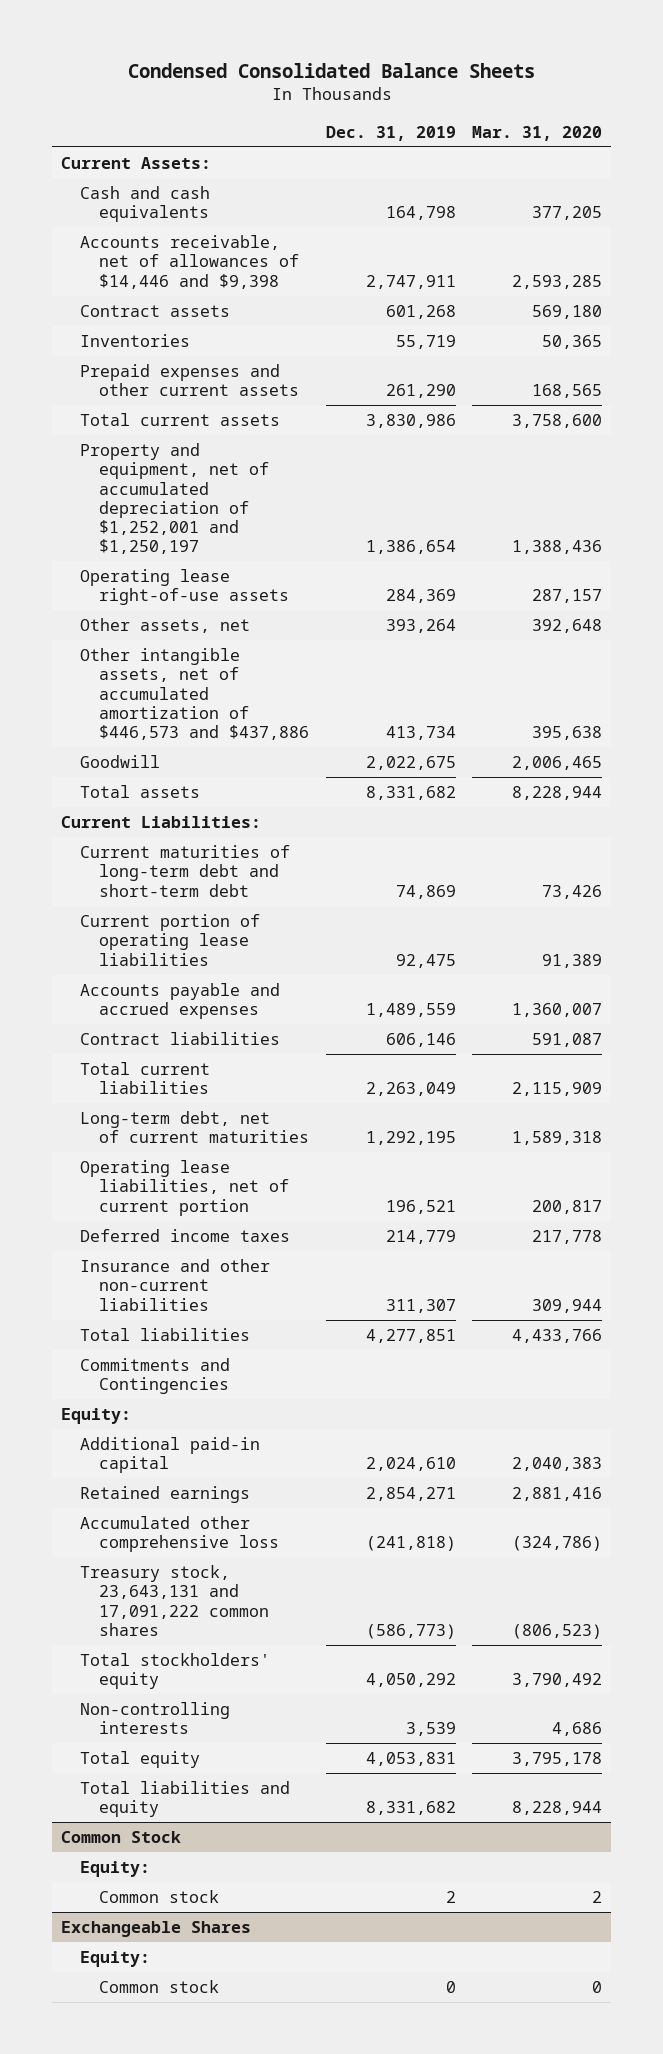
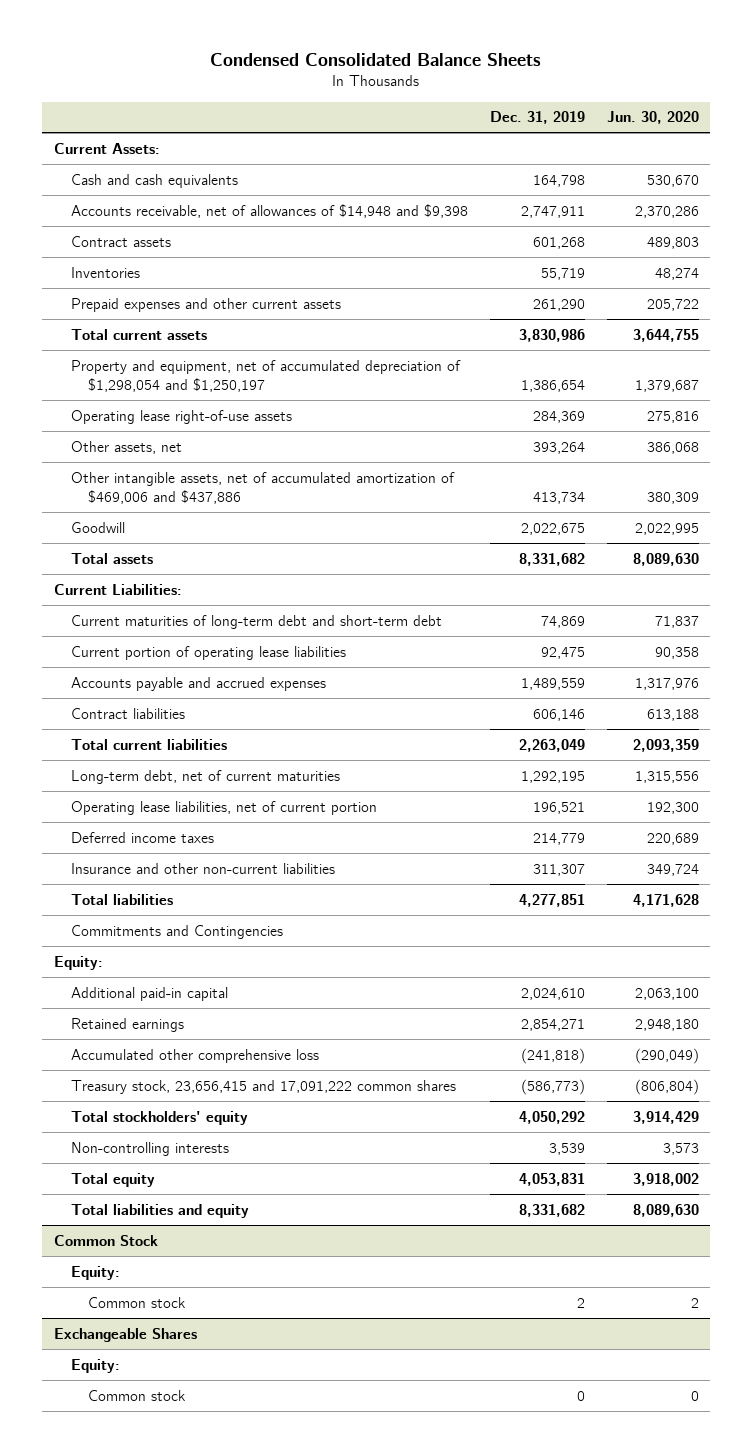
[472,125,603,141] Mar. 31, 2020 -> none
none -> [607,111,700,125] Jun. 30, 2020
[79,234,299,289] Accounts receivable, net of allowances of $14,446 and $9,398 -> [70,203,468,218] Accounts receivable, net of allowances of $14,948 and $9,398
[79,442,269,555] Property and equipment, net of accumulated depreciation of $1,252,001 and $1,250,197 -> [70,359,461,392] Property and equipment, net of accumulated depreciation of $1,298,054 and $1,250,197
[79,647,309,741] Other intangible assets, net of accumulated amortization of $446,573 and $437,886 -> [70,471,455,504] Other intangible assets, net of accumulated amortization of $469,006 and $437,886
[79,1564,269,1636] Treasury stock, 23,643,131 and 17,091,222 common shares -> [70,1079,456,1094] Treasury stock, 23,656,415 and 17,091,222 common shares

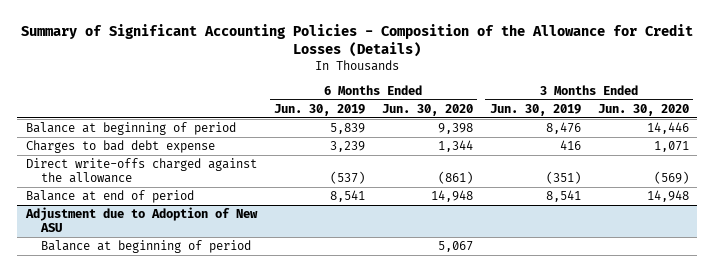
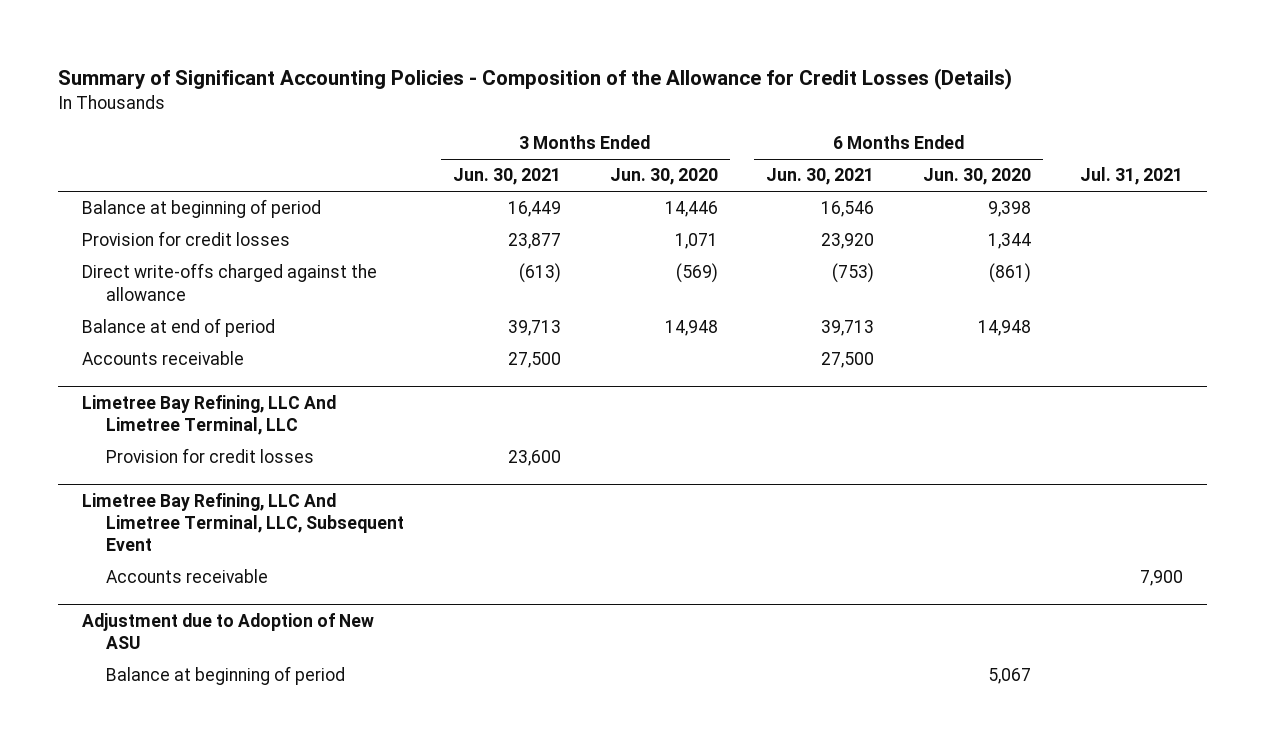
[273,103,365,116] Jun. 30, 2019 -> none
[489,103,581,116] Jun. 30, 2019 -> none
none -> [452,168,561,186] Jun. 30, 2021
none -> [766,168,875,186] Jun. 30, 2021
none -> [1079,167,1183,186] Jul. 31, 2021
[25,140,215,154] Charges to bad debt expense -> [82,231,291,247] Provision for credit losses
none -> [82,351,245,366] Accounts receivable
none -> [82,394,337,435] Limetree Bay Refining, LLC And Limetree Terminal, LLC
none -> [106,448,315,464] Provision for credit losses
none -> [82,492,405,552] Limetree Bay Refining, LLC And Limetree Terminal, LLC, Subsequent Event
none -> [106,569,269,584] Accounts receivable

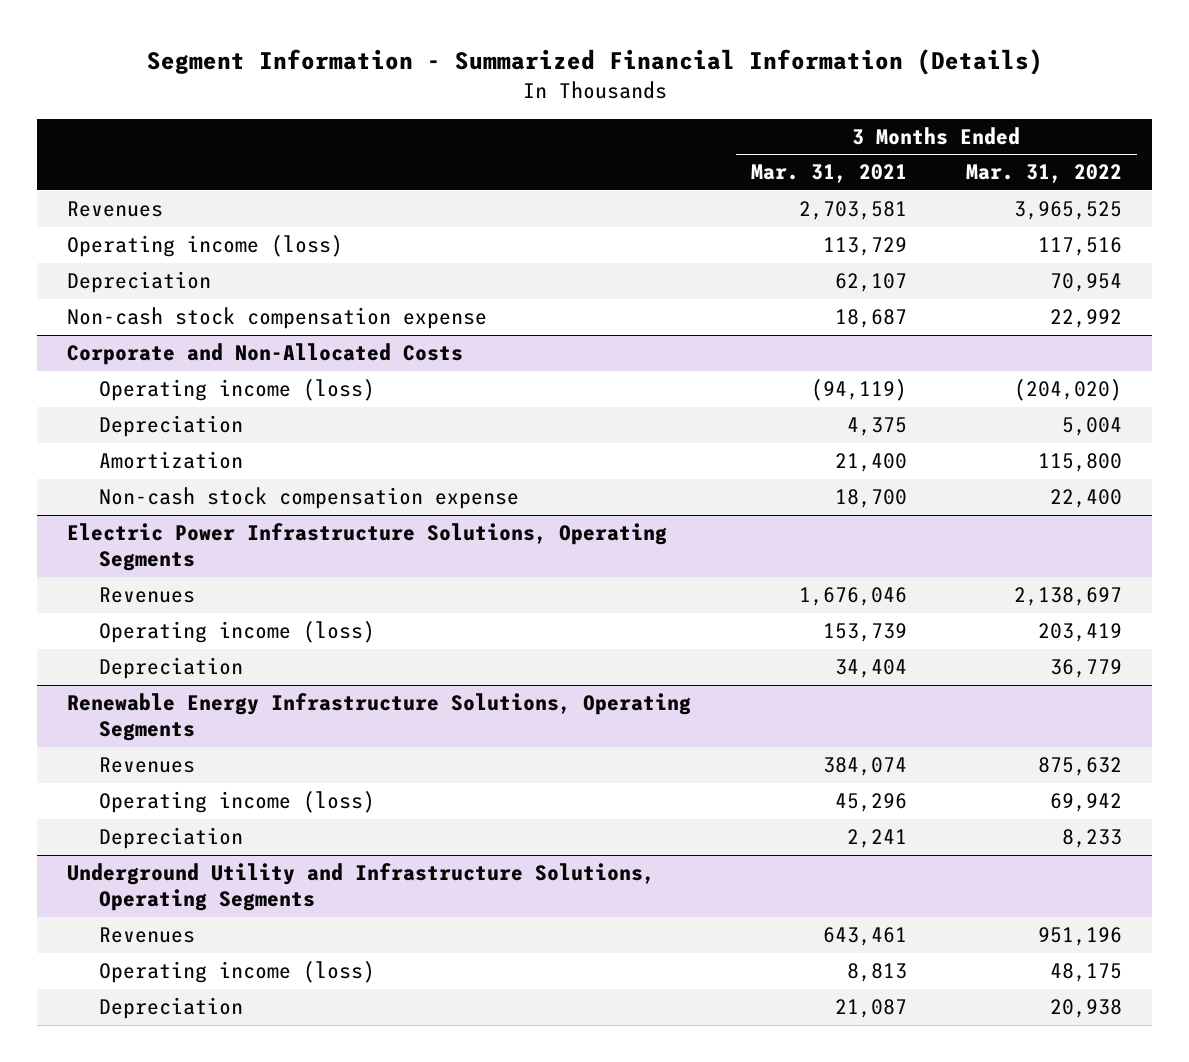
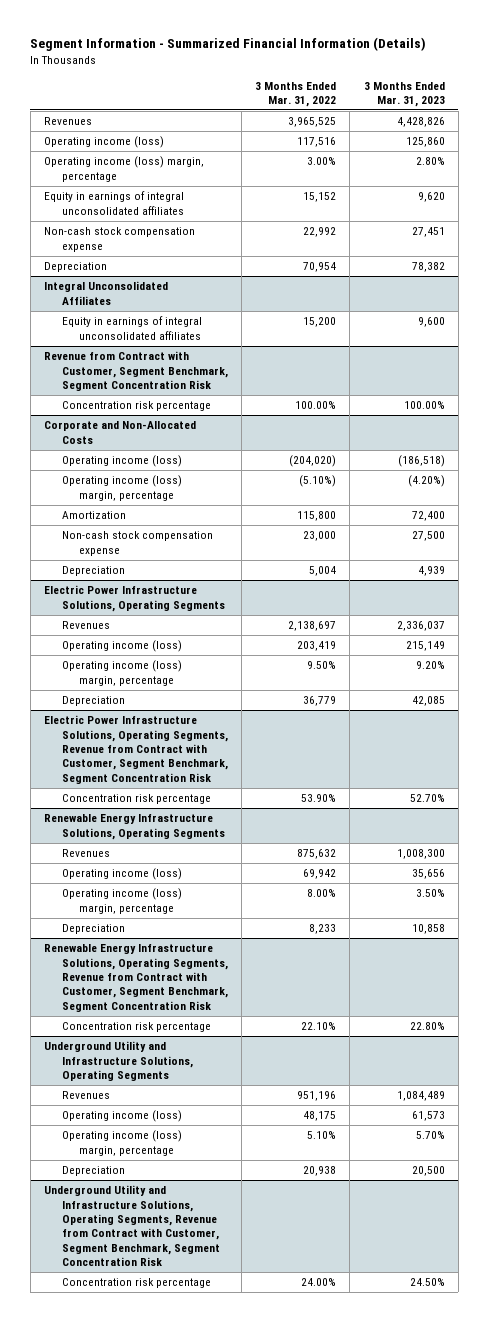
[750,164,907,184] Mar. 31, 2021 -> none
none -> [363,81,445,107] 3 Months Ended Mar. 31, 2023
none -> [43,156,204,182] Operating income (loss) margin, percentage
none -> [43,191,184,215] Equity in earnings of integral unconsolidated affiliates
[66,271,211,294] Depreciation -> [43,262,107,273] Depreciation
none -> [43,281,168,305] Integral Unconsolidated Affiliates
none -> [61,316,202,340] Equity in earnings of integral unconsolidated affiliates
none -> [43,351,228,391] Revenue from Contract with Customer, Segment Benchmark, Segment Concentration Risk
none -> [61,401,211,412] Concentration risk percentage
none -> [61,475,182,501] Operating income (loss) margin, percentage
[1050,489,1123,509] 22,400 -> [303,531,337,542] 23,000
[99,415,244,438] Depreciation -> [61,566,125,577] Depreciation
none -> [61,660,182,686] Operating income (loss) margin, percentage
none -> [43,715,228,784] Electric Power Infrastructure Solutions, Operating Segments, Revenue from Contract with Customer, Segment Benchmark, Segment Concentration Risk
none -> [61,794,211,805] Concentration risk percentage
none -> [61,888,182,914] Operating income (loss) margin, percentage
none -> [43,944,228,1012] Renewable Energy Infrastructure Solutions, Operating Segments, Revenue from Contract with Customer, Segment Benchmark, Segment Concentration Risk
none -> [61,1022,211,1033] Concentration risk percentage
none -> [61,1130,182,1156] Operating income (loss) margin, percentage
none -> [43,1185,220,1266] Underground Utility and Infrastructure Solutions, Operating Segments, Revenue from Contract with Customer, Segment Benchmark, Segment Concentration Risk
none -> [61,1278,211,1289] Concentration risk percentage

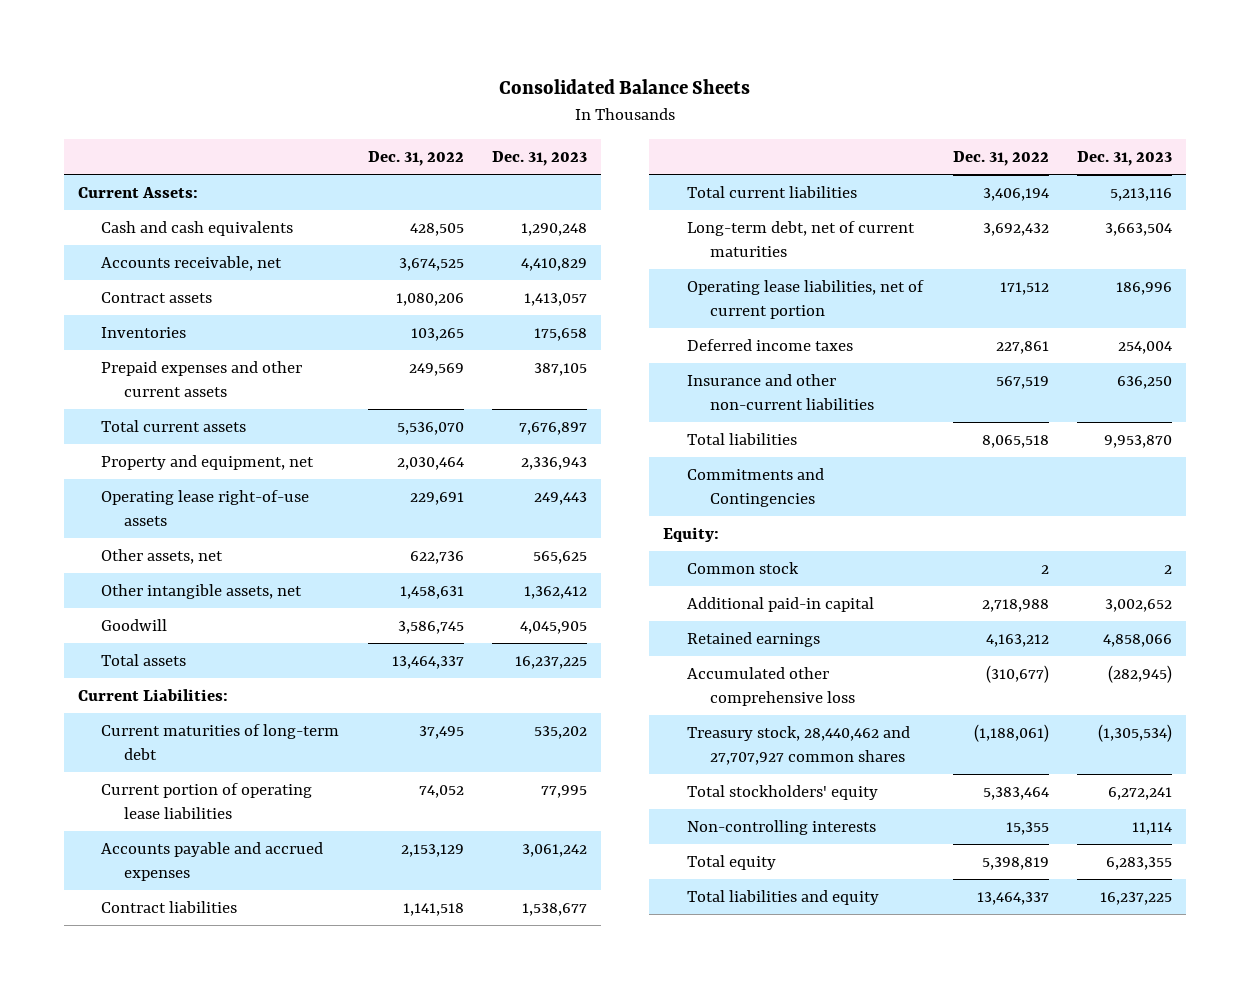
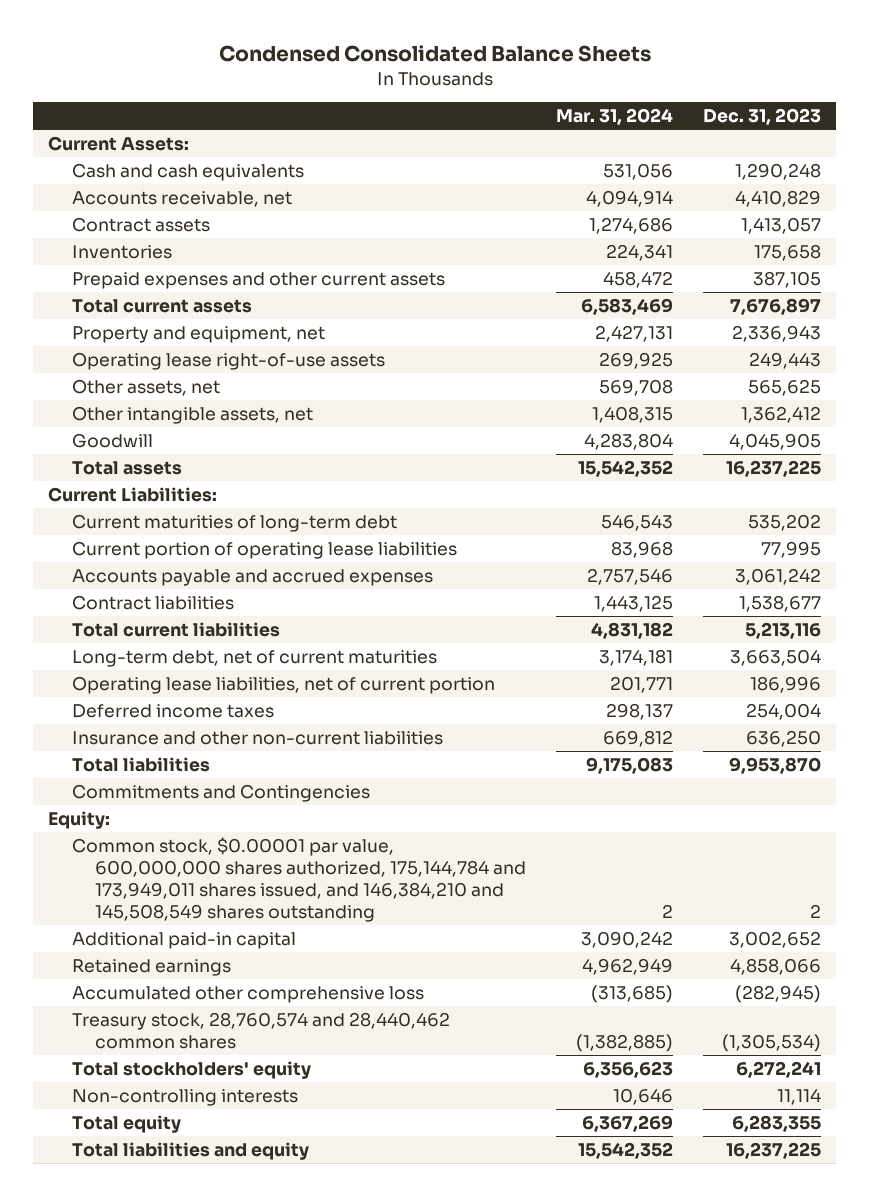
[499,78,751,94] Consolidated Balance Sheets -> [218,44,651,62] Condensed Consolidated Balance Sheets
[367,150,464,166] Dec. 31, 2022 -> none
none -> [556,108,674,126] Mar. 31, 2024
[686,562,799,575] Common stock -> [71,836,527,922] Common stock, $0.00001 par value, 600,000,000 shares authorized, 175,144,784 and 173,949,011 shares issued, and 146,384,210 and 145,508,549 shares outstanding
[686,726,910,765] Treasury stock, 28,440,462 and 27,707,927 common shares -> [71,1011,450,1049] Treasury stock, 28,760,574 and 28,440,462 common shares

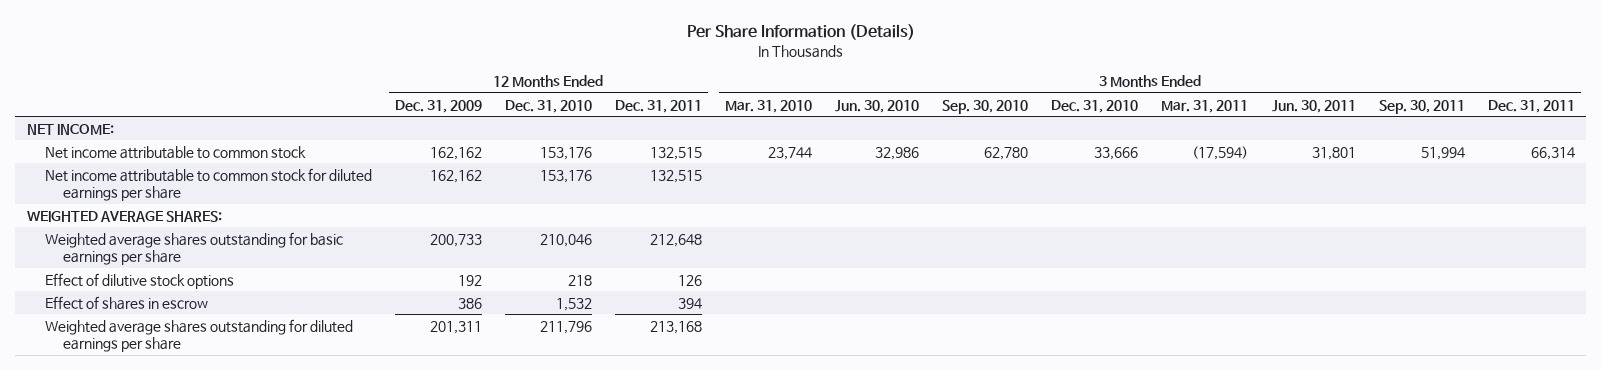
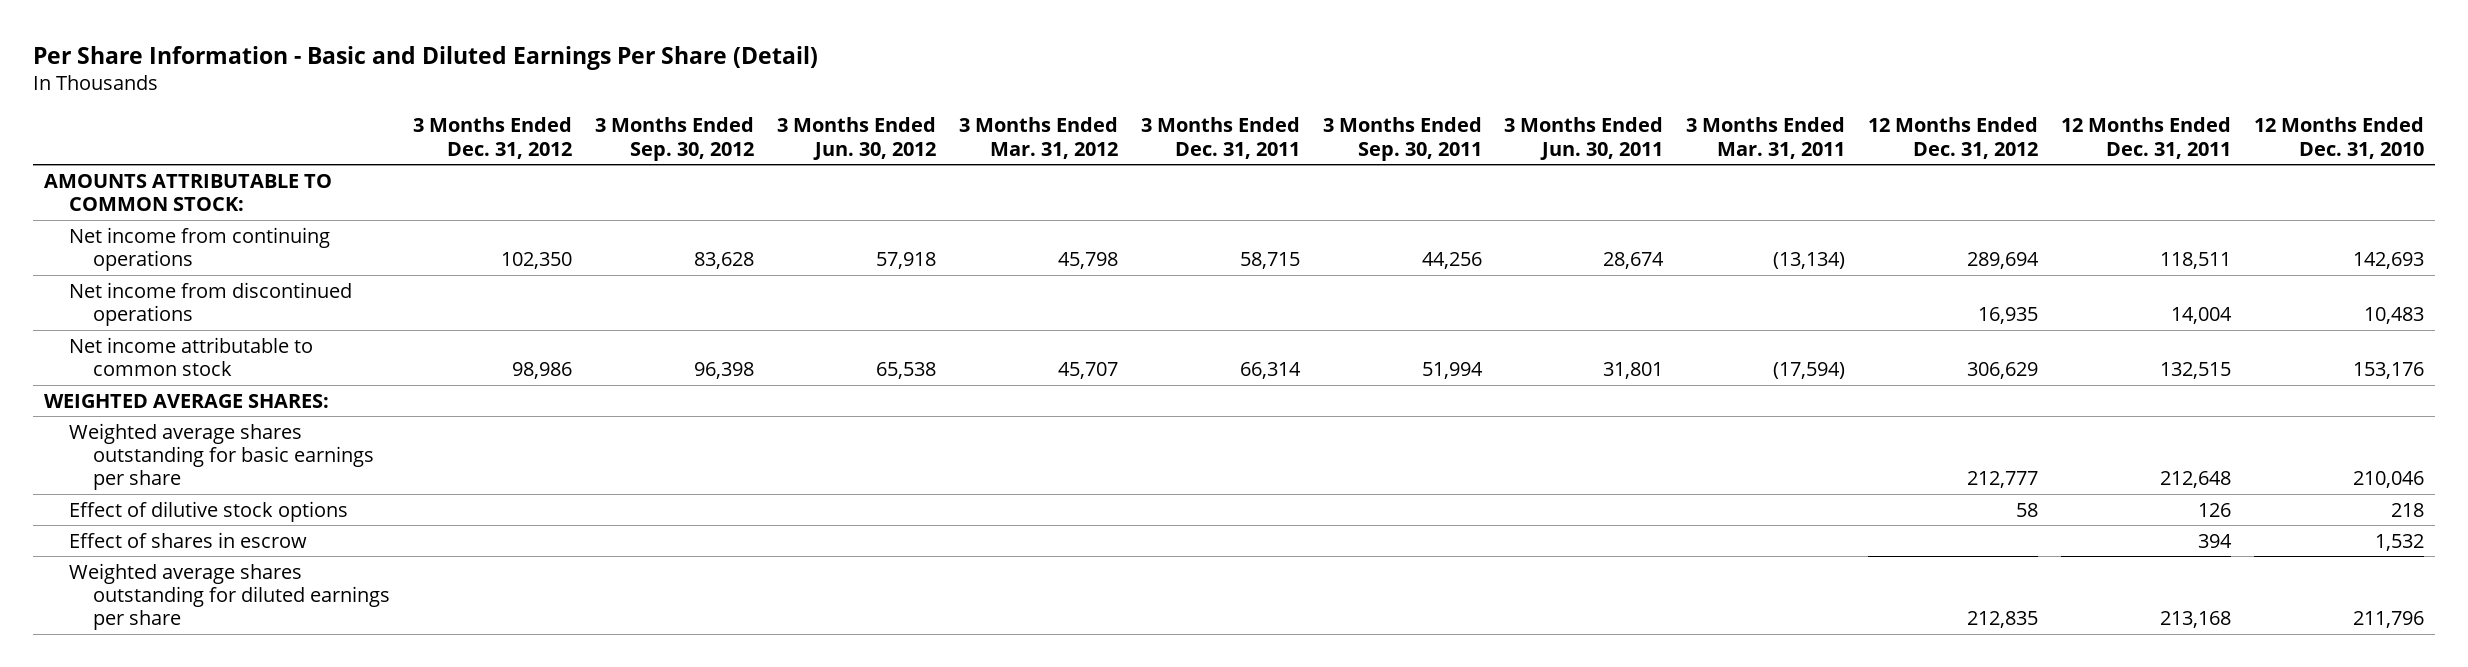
[686,23,915,40] Per Share Information (Details) -> [32,45,818,70] Per Share Information - Basic and Diluted Earnings Per Share (Detail)
[394,99,482,113] Dec. 31, 2009 -> none
[725,99,813,113] Mar. 31, 2010 -> none
[835,99,920,113] Jun. 30, 2010 -> none
[942,99,1029,114] Sep. 30, 2010 -> none
[1051,99,1139,113] Dec. 31, 2010 -> none
none -> [413,117,573,159] 3 Months Ended Dec. 31, 2012
none -> [595,117,755,161] 3 Months Ended Sep. 30, 2012
none -> [776,117,936,160] 3 Months Ended Jun. 30, 2012
none -> [958,117,1118,159] 3 Months Ended Mar. 31, 2012
none -> [1868,117,2039,159] 12 Months Ended Dec. 31, 2012
[26,123,114,135] NET INCOME: -> none
none -> [44,173,333,211] AMOUNTS ATTRIBUTABLE TO COMMON STOCK:
none -> [68,226,330,271] Net income from continuing operations
none -> [68,281,352,326] Net income from discontinued operations
[44,167,372,202] Net income attributable to common stock for diluted earnings per share -> none

